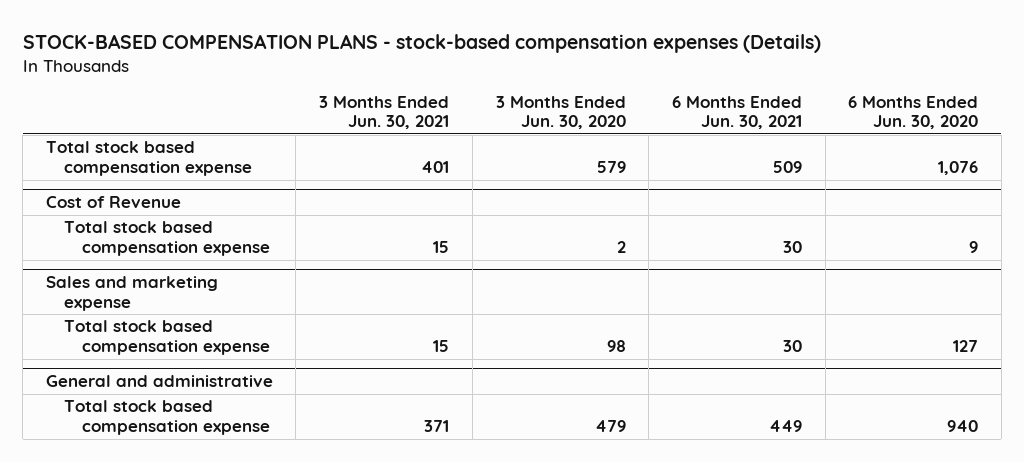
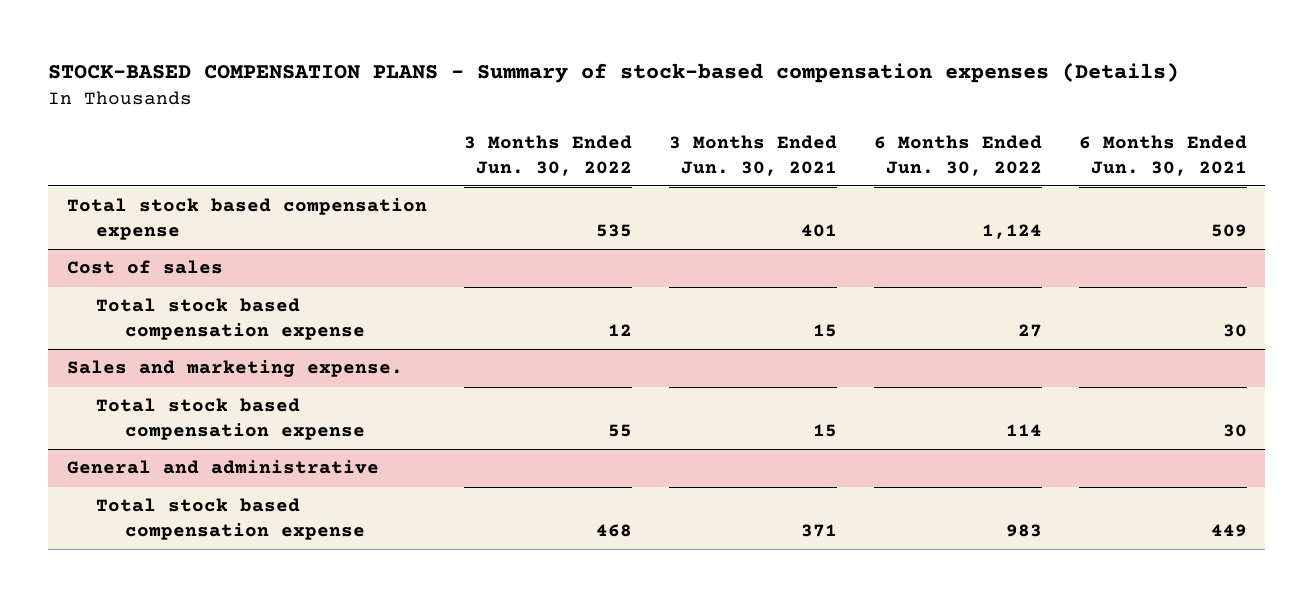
[22,34,821,54] STOCK-BASED COMPENSATION PLANS - stock-based compensation expenses (Details) -> [48,62,1180,84] STOCK-BASED COMPENSATION PLANS - Summary of stock-based compensation expenses (Details)
[495,95,626,130] 3 Months Ended Jun. 30, 2020 -> none
[848,95,979,130] 6 Months Ended Jun. 30, 2020 -> none
none -> [463,134,632,176] 3 Months Ended Jun. 30, 2022
none -> [873,134,1042,176] 6 Months Ended Jun. 30, 2022
[45,196,181,209] Cost of Revenue -> [66,260,223,275] Cost of sales
[45,276,218,312] Sales and marketing expense -> [66,360,403,378] Sales and marketing expense.

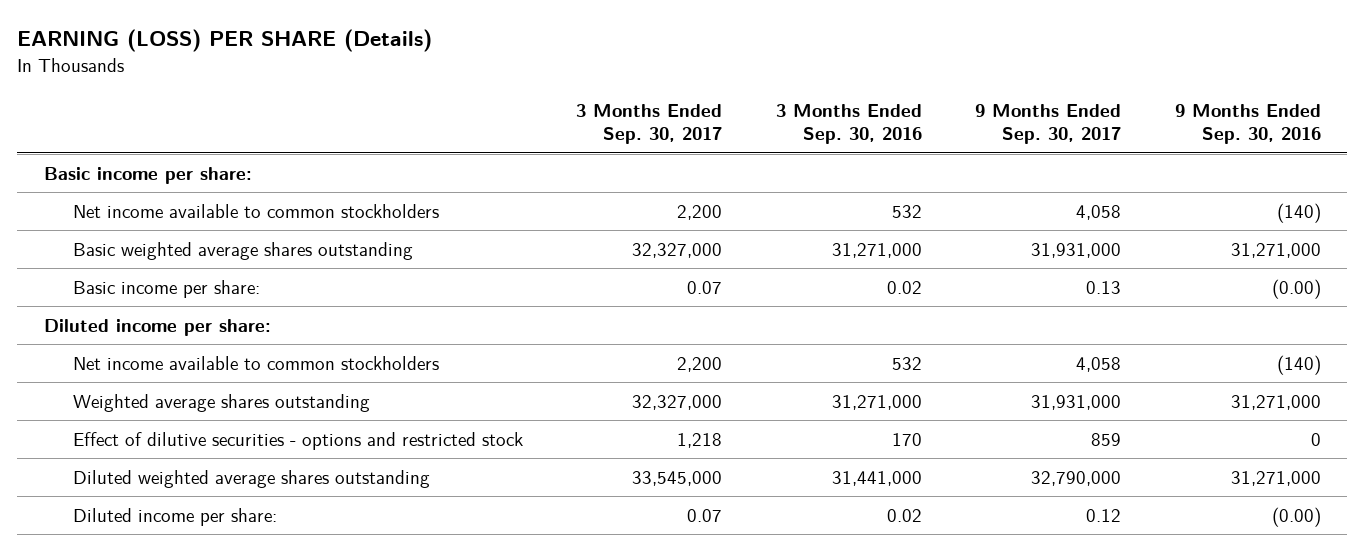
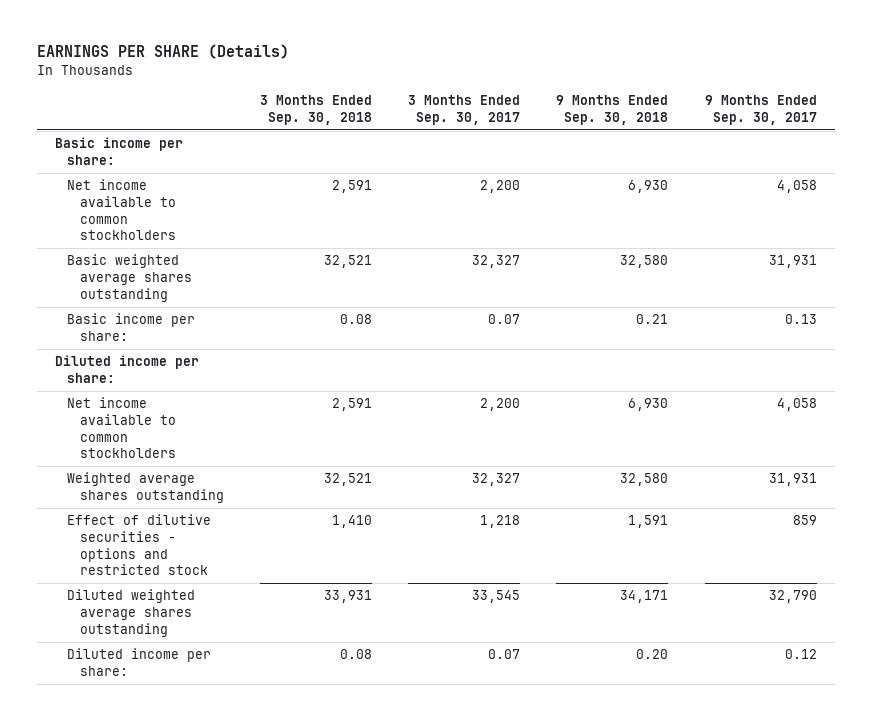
[16,29,432,53] EARNING (LOSS) PER SHARE (Details) -> [36,43,289,59] EARNINGS PER SHARE (Details)
[775,103,922,145] 3 Months Ended Sep. 30, 2016 -> none
[1174,103,1321,145] 9 Months Ended Sep. 30, 2016 -> none
none -> [259,95,372,125] 3 Months Ended Sep. 30, 2018
none -> [556,95,669,125] 9 Months Ended Sep. 30, 2018
[632,242,723,258] 32,327,000 -> [472,255,521,269] 32,327
[1031,242,1122,258] 31,931,000 -> [768,255,817,269] 31,931
[632,394,723,410] 32,327,000 -> [472,473,521,487] 32,327
[1031,394,1122,410] 31,931,000 -> [768,473,817,487] 31,931
[632,470,723,486] 33,545,000 -> [472,590,521,604] 33,545
[1031,470,1122,486] 32,790,000 -> [768,590,817,604] 32,790

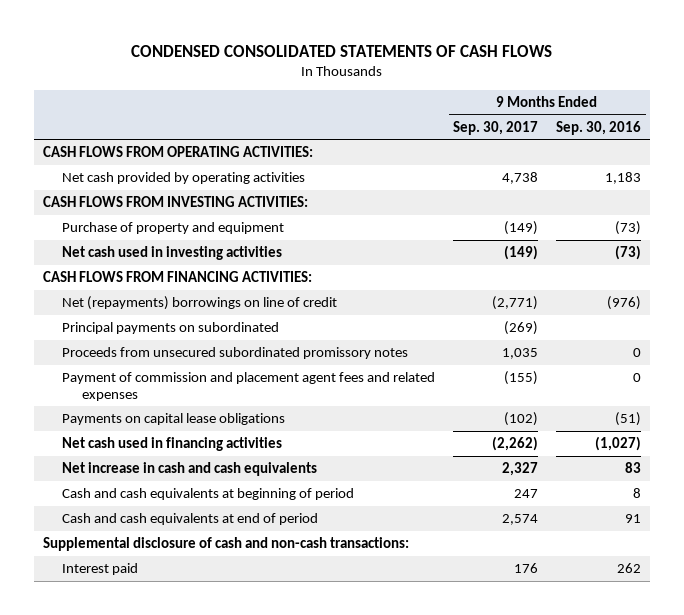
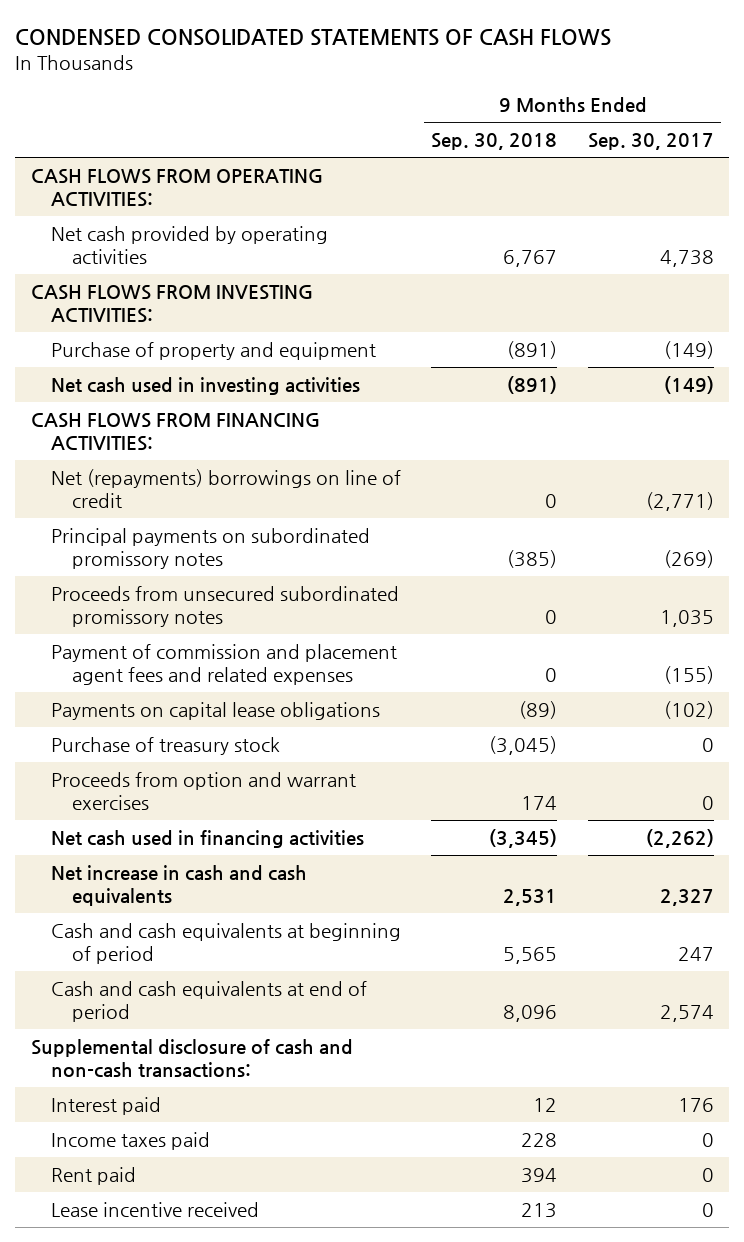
[556,120,642,135] Sep. 30, 2016 -> none
none -> [431,133,558,151] Sep. 30, 2018
[62,321,280,334] Principal payments on subordinated -> [51,527,371,570] Principal payments on subordinated promissory notes
none -> [51,736,281,755] Purchase of treasury stock
none -> [51,771,357,811] Proceeds from option and warrant exercises
none -> [51,1131,211,1150] Income taxes paid
none -> [51,1166,137,1185] Rent paid
none -> [51,1201,260,1217] Lease incentive received

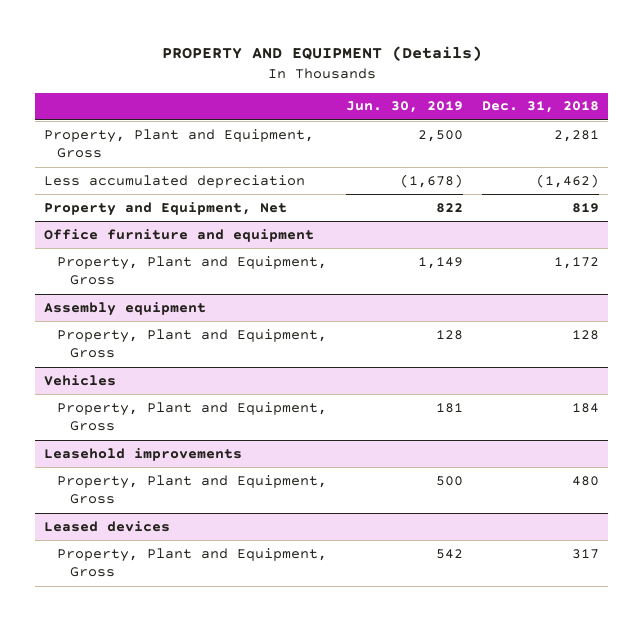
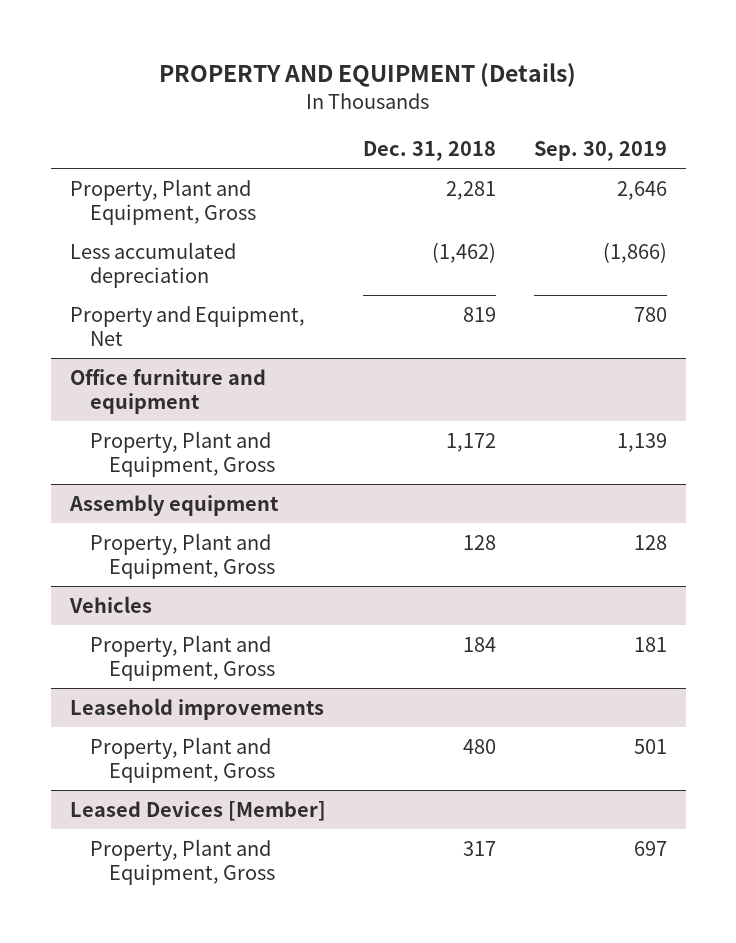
[346,101,464,114] Jun. 30, 2019 -> none
none -> [533,141,667,162] Sep. 30, 2019
[44,520,171,532] Leased devices -> [69,800,326,821] Leased Devices [Member]

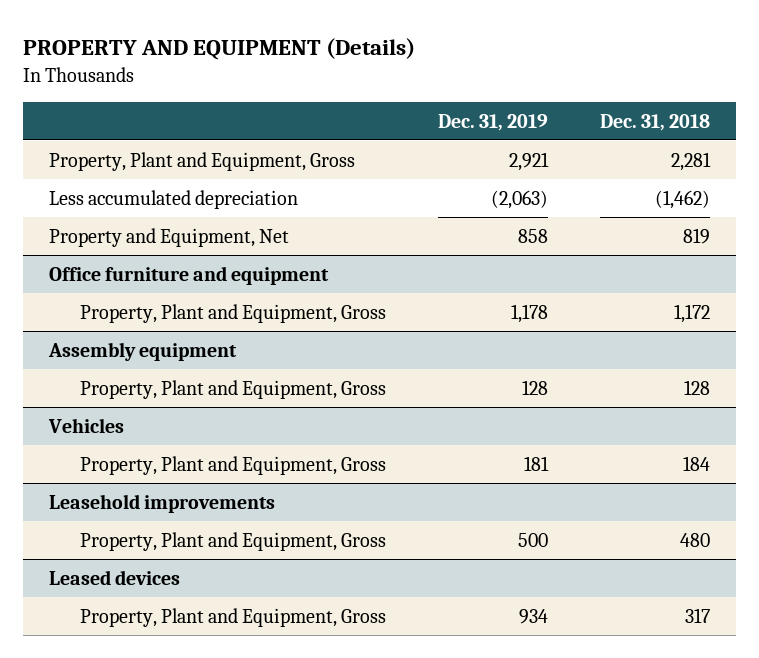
[533,141,667,162] Sep. 30, 2019 -> none
none -> [437,113,548,131] Dec. 31, 2019
[69,800,326,821] Leased Devices [Member] -> [49,569,181,585] Leased devices

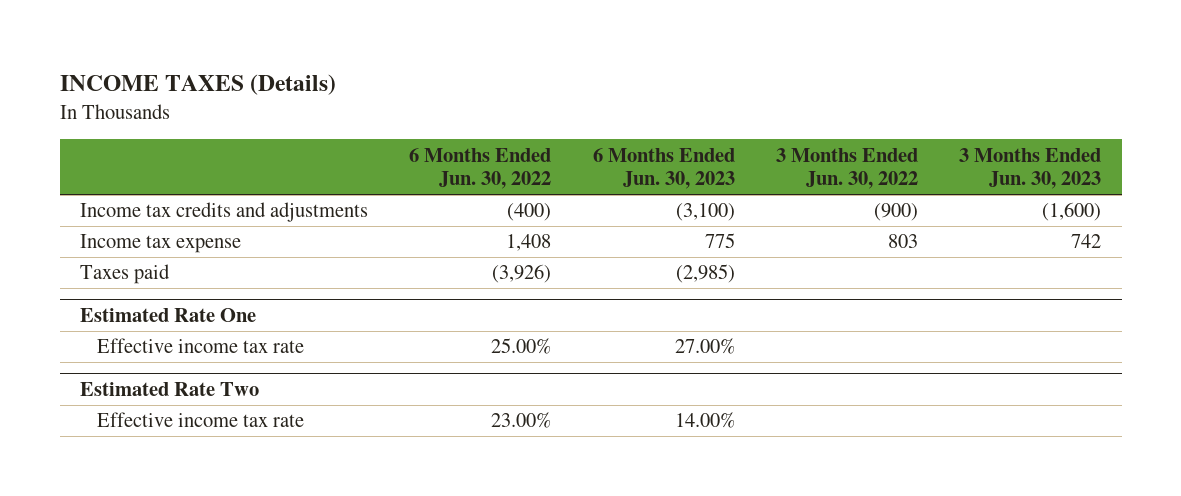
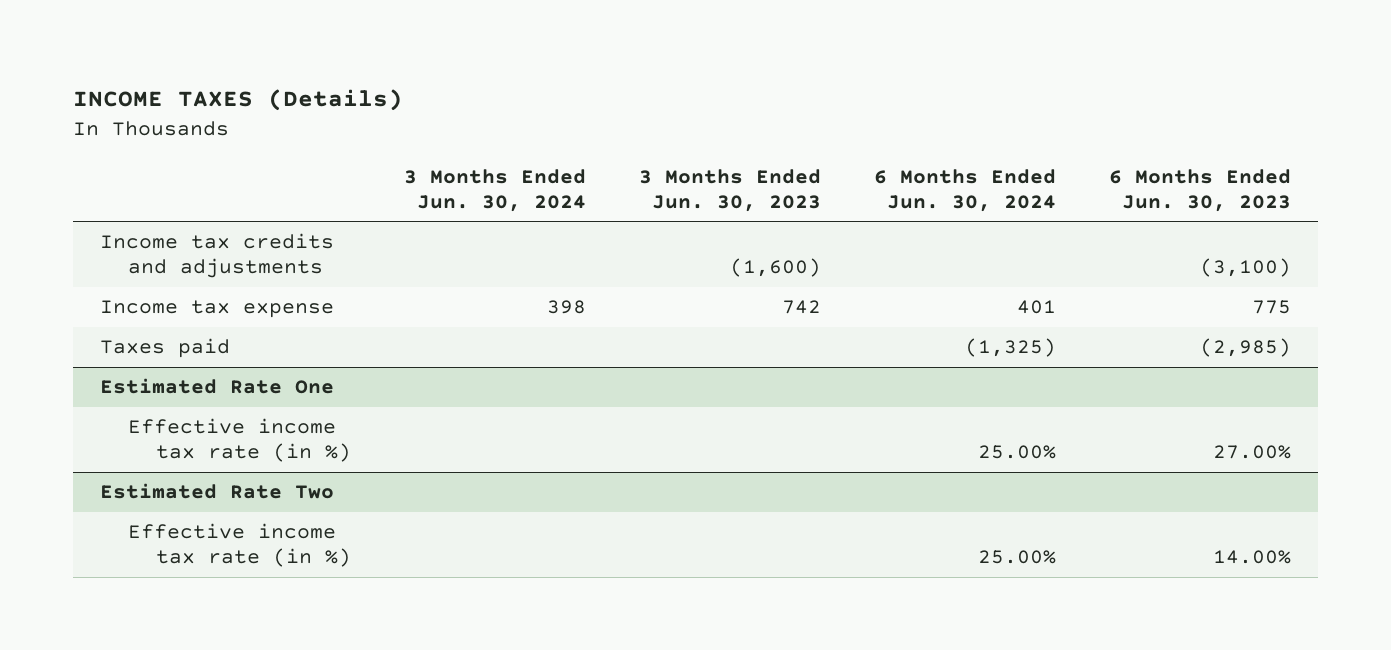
[409,147,552,190] 6 Months Ended Jun. 30, 2022 -> none
[775,147,918,190] 3 Months Ended Jun. 30, 2022 -> none
none -> [403,168,586,212] 3 Months Ended Jun. 30, 2024
none -> [874,168,1057,212] 6 Months Ended Jun. 30, 2024
[97,338,305,354] Effective income tax rate -> [127,418,351,463] Effective income tax rate (in %)
[97,412,305,428] Effective income tax rate -> [127,523,351,568] Effective income tax rate (in %)

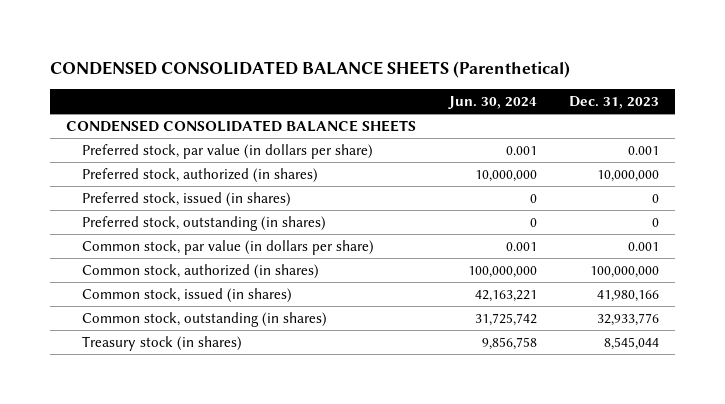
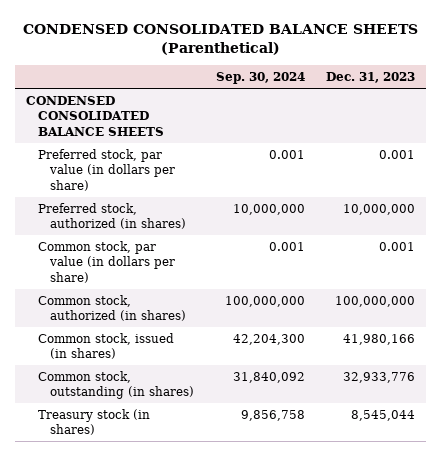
[447,96,537,110] Jun. 30, 2024 -> none
none -> [215,72,305,85] Sep. 30, 2024
[82,192,292,208] Preferred stock, issued (in shares) -> none
[82,216,327,232] Preferred stock, outstanding (in shares) -> none

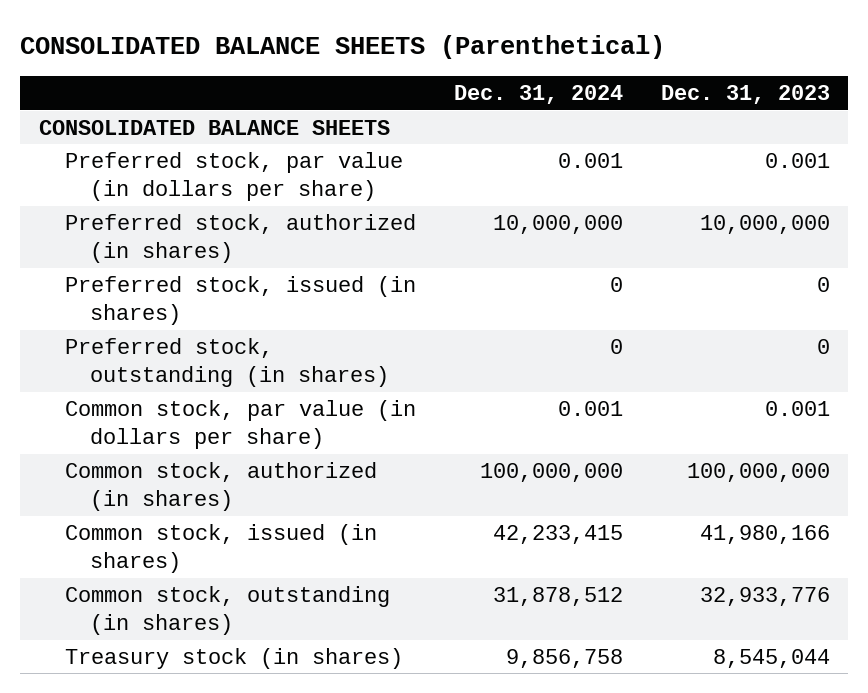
[22,24,418,55] CONDENSED CONSOLIDATED BALANCE SHEETS (Parenthetical) -> [19,35,665,60] CONSOLIDATED BALANCE SHEETS (Parenthetical)
[215,72,305,85] Sep. 30, 2024 -> none
none -> [453,85,623,105] Dec. 31, 2024
[25,95,165,136] CONDENSED CONSOLIDATED BALANCE SHEETS -> [38,120,390,136] CONSOLIDATED BALANCE SHEETS
none -> [64,276,416,326] Preferred stock, issued (in shares)
none -> [64,338,390,388] Preferred stock, outstanding (in shares)

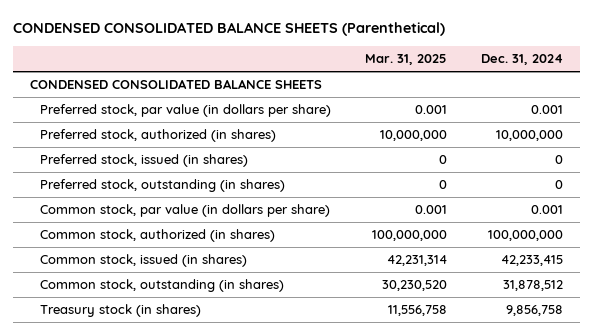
[19,35,665,60] CONSOLIDATED BALANCE SHEETS (Parenthetical) -> [13,21,446,36] CONDENSED CONSOLIDATED BALANCE SHEETS (Parenthetical)
[660,85,830,105] Dec. 31, 2023 -> none
none -> [364,53,447,65] Mar. 31, 2025
[38,120,390,136] CONSOLIDATED BALANCE SHEETS -> [29,79,322,90] CONDENSED CONSOLIDATED BALANCE SHEETS

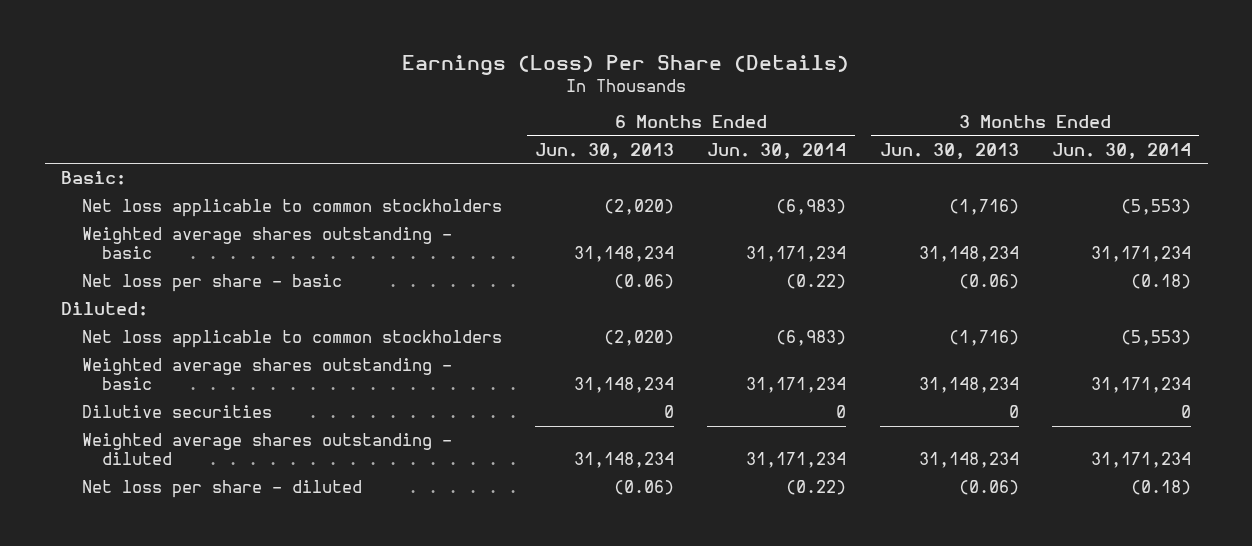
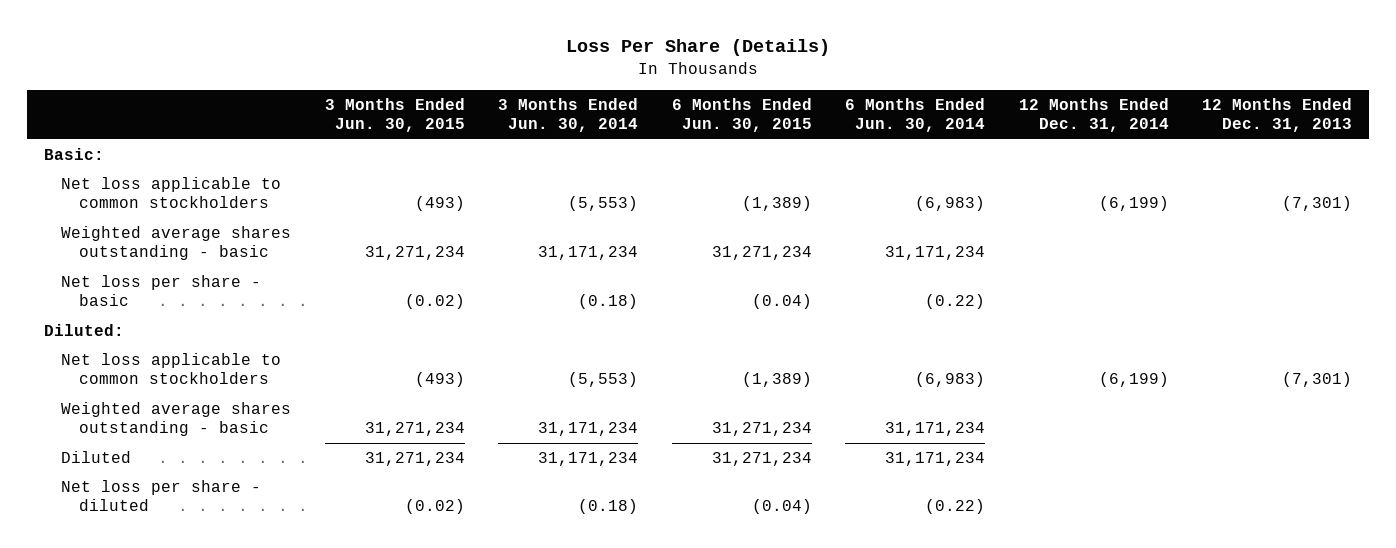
[402,54,850,75] Earnings (Loss) Per Share (Details) -> [566,39,831,57] Loss Per Share (Details)
[535,142,675,159] Jun. 30, 2013 -> none
[879,142,1019,159] Jun. 30, 2013 -> none
none -> [324,97,465,133] 3 Months Ended Jun. 30, 2015
none -> [671,97,812,133] 6 Months Ended Jun. 30, 2015
none -> [1018,97,1169,133] 12 Months Ended Dec. 31, 2014
none -> [1201,97,1352,133] 12 Months Ended Dec. 31, 2013
[81,404,272,418] Dilutive securities -> none
[81,432,452,466] Weighted average shares outstanding - diluted -> [61,450,132,463] Diluted

